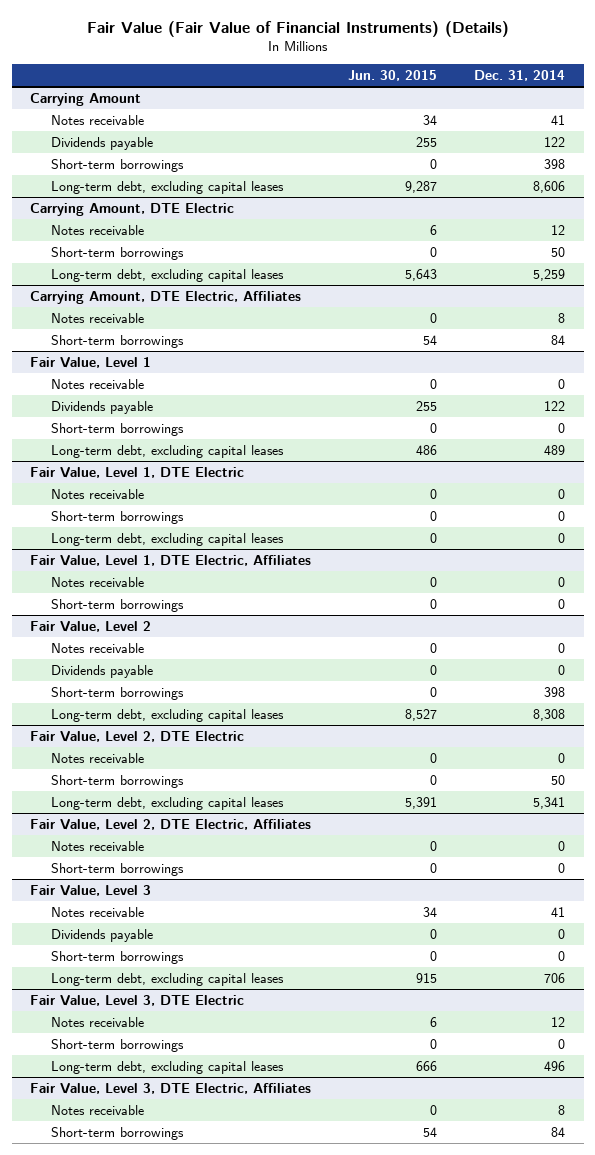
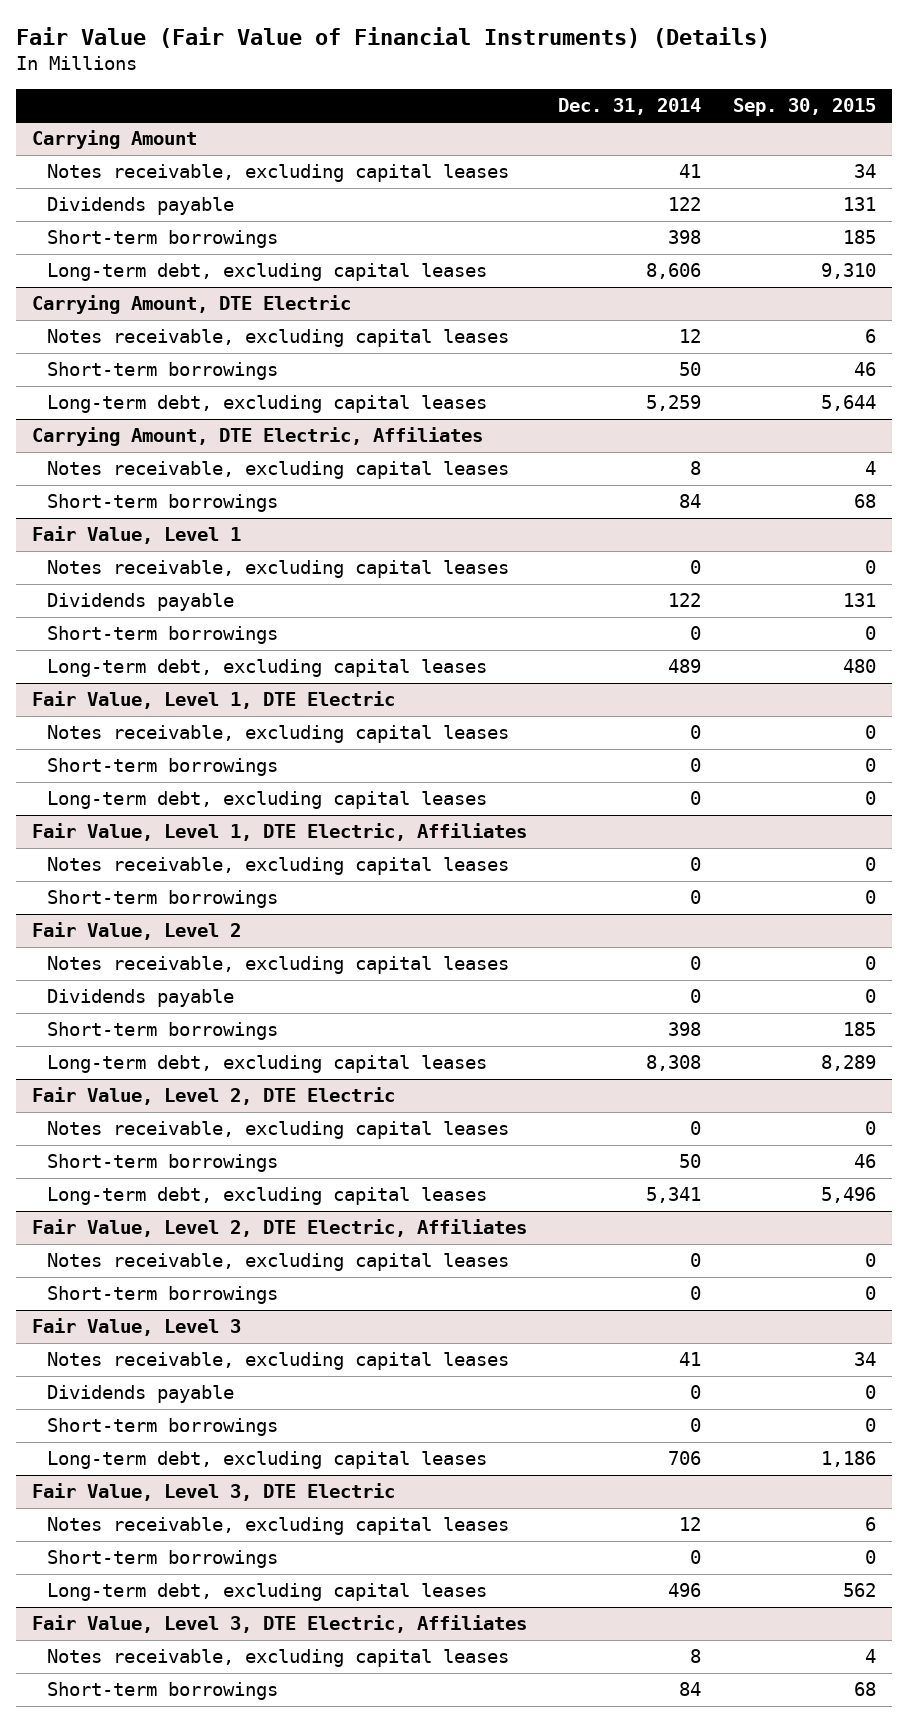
[348,69,438,81] Jun. 30, 2015 -> none
none -> [733,97,877,116] Sep. 30, 2015
[50,114,144,125] Notes receivable -> [46,164,509,183] Notes receivable, excluding capital leases
[50,224,144,235] Notes receivable -> [46,329,509,348] Notes receivable, excluding capital leases
[50,312,144,323] Notes receivable -> [46,461,509,480] Notes receivable, excluding capital leases
[50,378,144,389] Notes receivable -> [46,560,509,579] Notes receivable, excluding capital leases
[50,488,144,499] Notes receivable -> [46,725,509,744] Notes receivable, excluding capital leases
[50,576,144,587] Notes receivable -> [46,857,509,876] Notes receivable, excluding capital leases
[50,642,144,653] Notes receivable -> [46,956,509,975] Notes receivable, excluding capital leases
[50,752,144,763] Notes receivable -> [46,1121,509,1140] Notes receivable, excluding capital leases
[50,840,144,851] Notes receivable -> [46,1253,509,1272] Notes receivable, excluding capital leases
[50,906,144,917] Notes receivable -> [46,1352,509,1371] Notes receivable, excluding capital leases
[50,1016,144,1027] Notes receivable -> [46,1517,509,1536] Notes receivable, excluding capital leases
[50,1104,144,1115] Notes receivable -> [46,1649,509,1668] Notes receivable, excluding capital leases

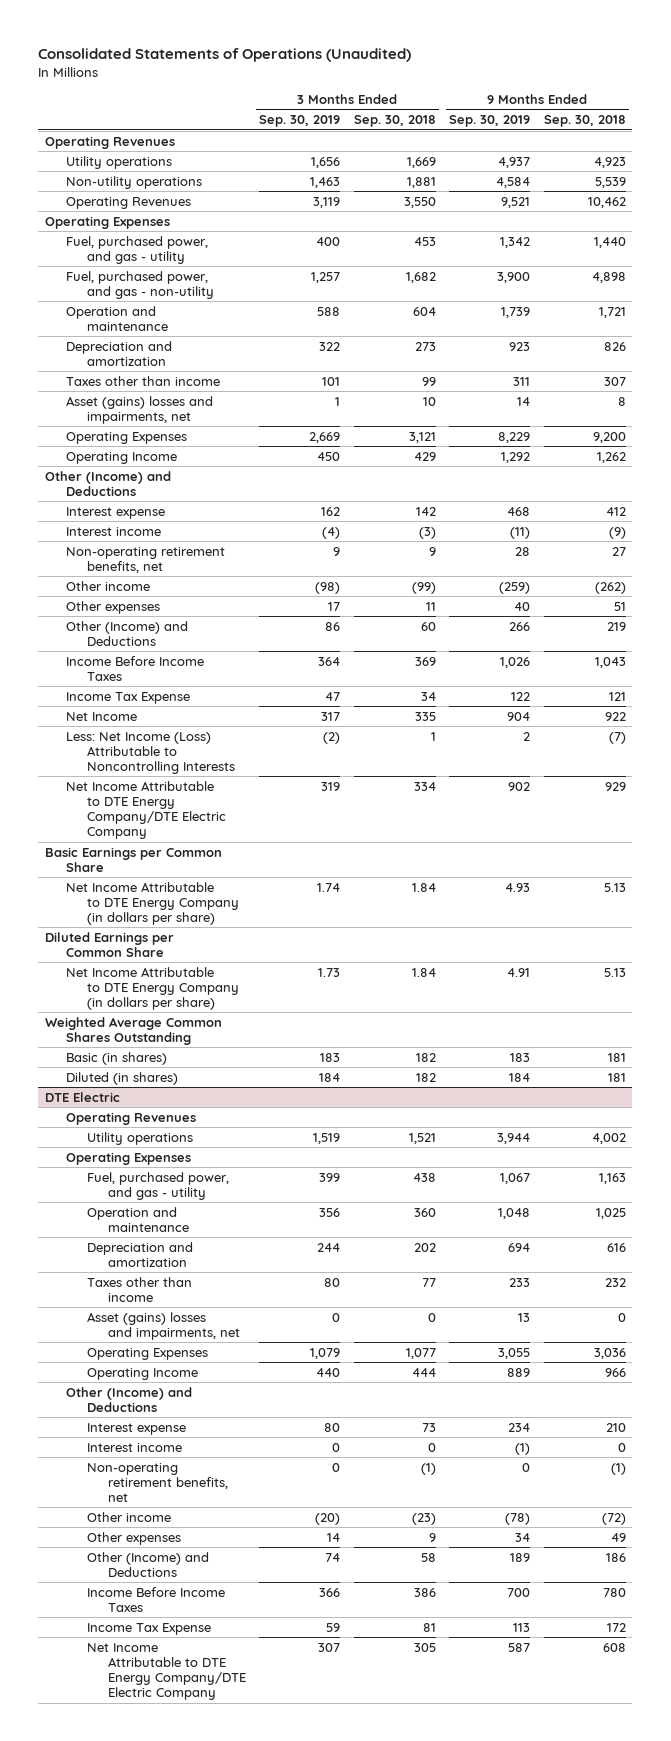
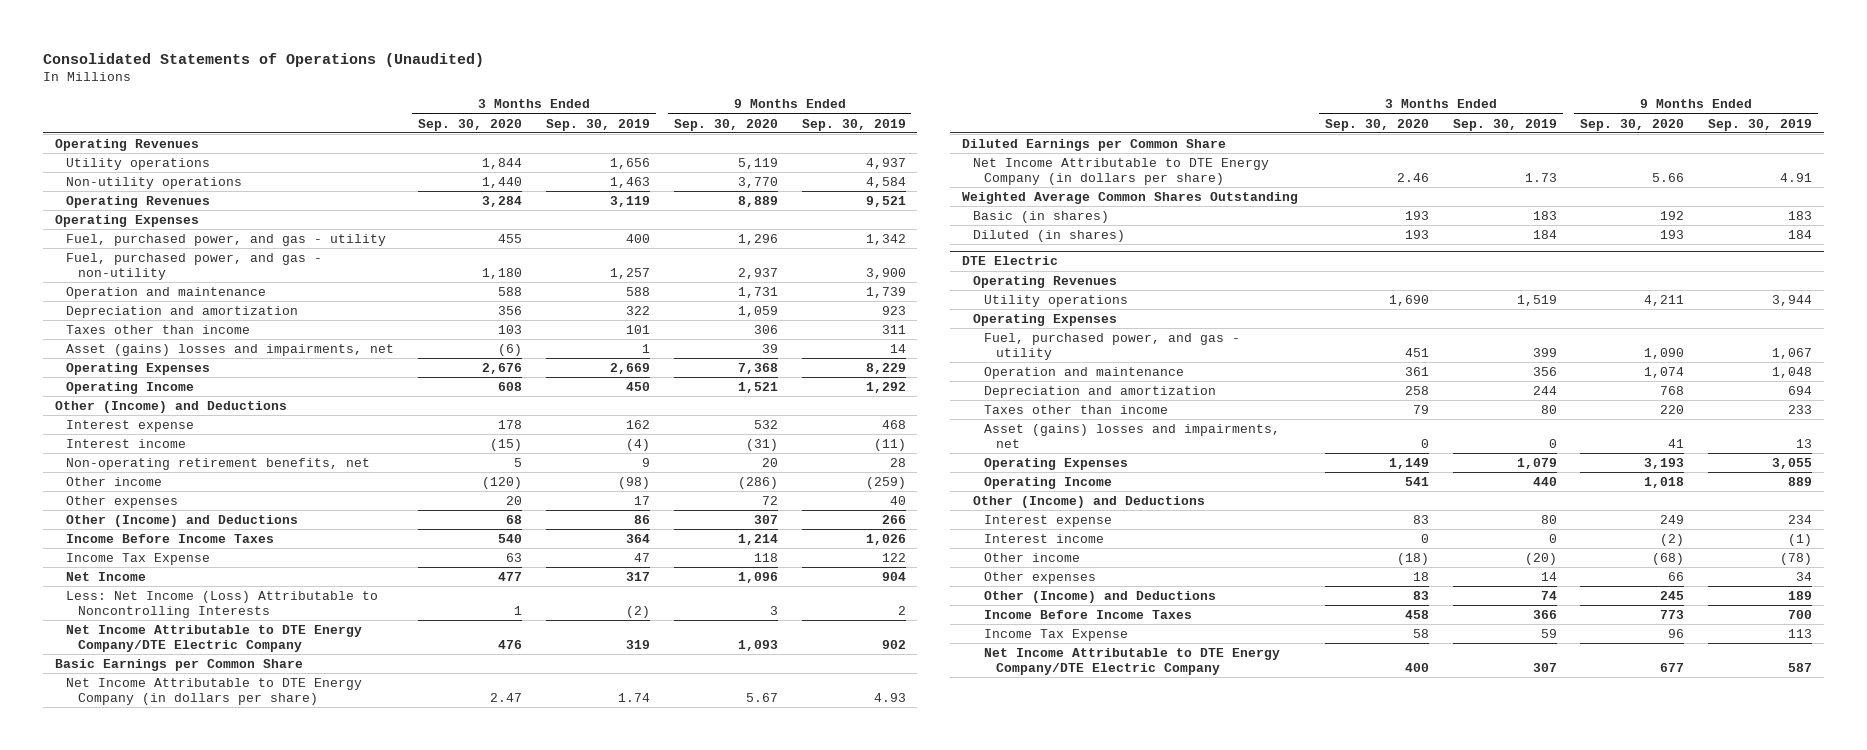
[353,115,436,128] Sep. 30, 2018 -> none
[543,115,626,128] Sep. 30, 2018 -> none
none -> [418,118,523,131] Sep. 30, 2020
none -> [673,118,778,131] Sep. 30, 2020
[86,1462,228,1503] Non-operating retirement benefits, net -> none

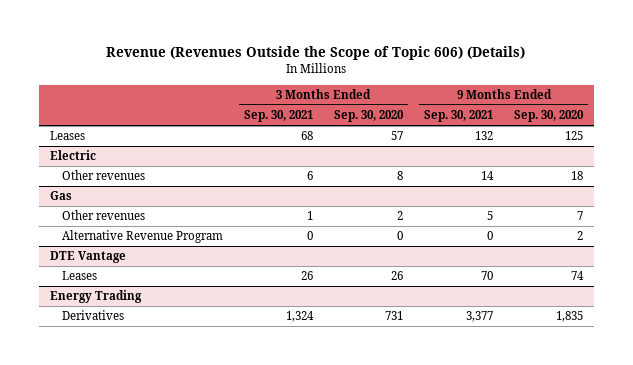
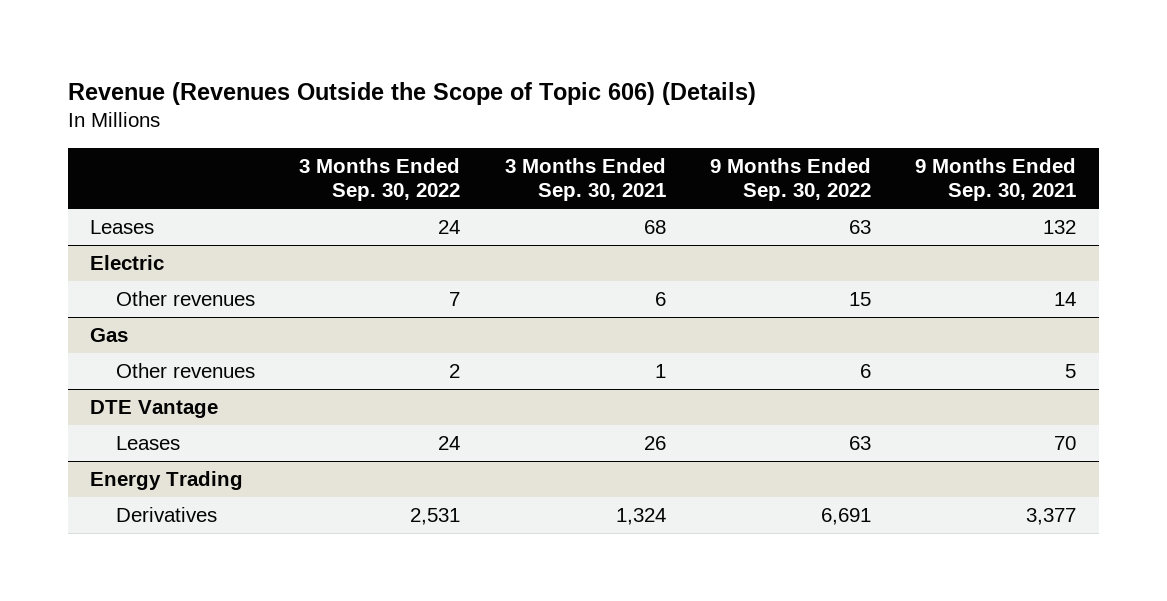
[333,110,404,123] Sep. 30, 2020 -> none
[514,110,585,123] Sep. 30, 2020 -> none
none -> [299,157,461,202] 3 Months Ended Sep. 30, 2022
none -> [710,157,872,202] 9 Months Ended Sep. 30, 2022
[61,230,223,244] Alternative Revenue Program -> none

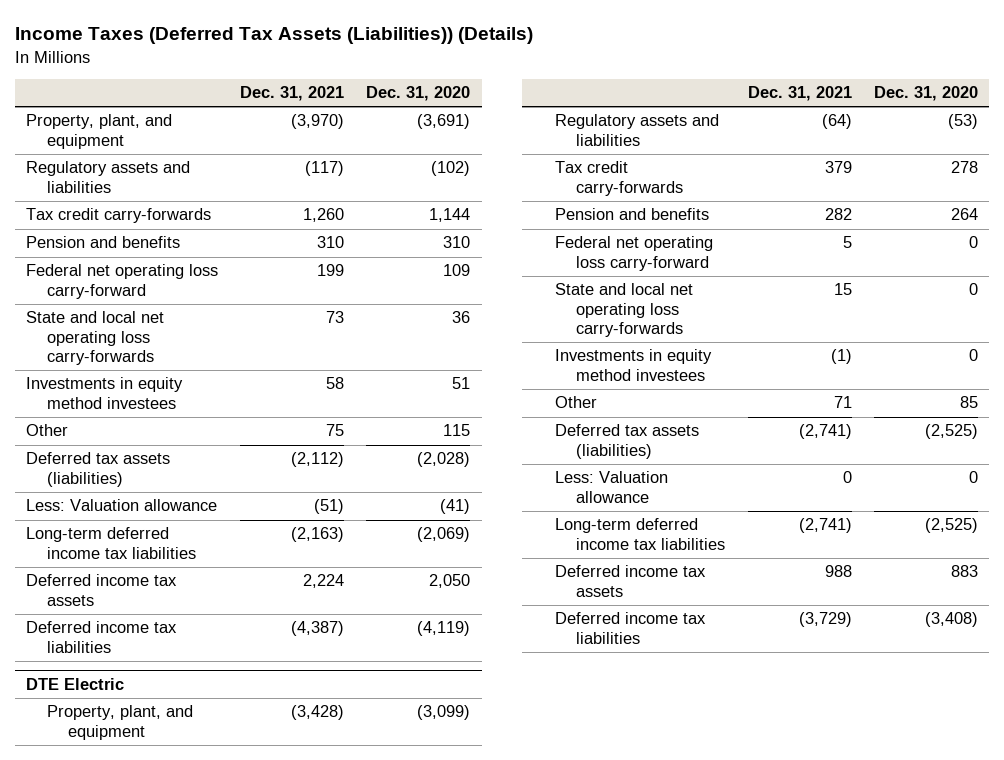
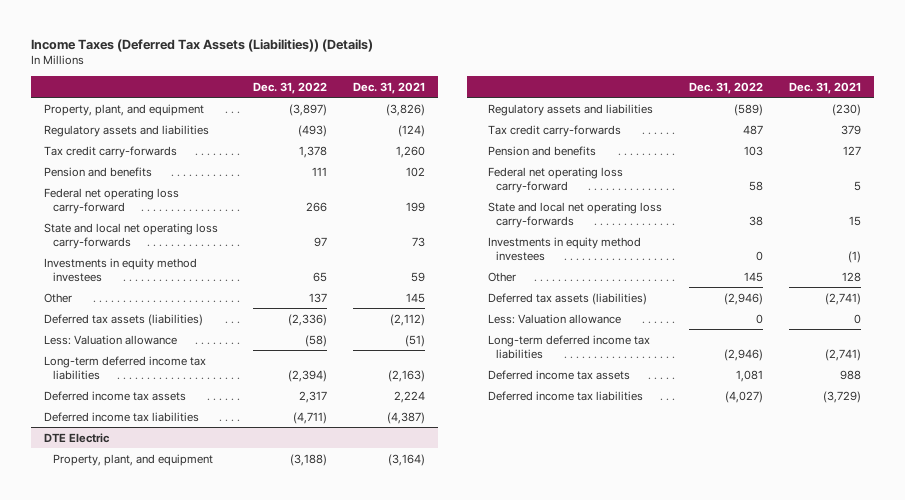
[366,86,471,102] Dec. 31, 2020 -> none
none -> [252,81,327,94] Dec. 31, 2022
[291,114,345,130] (3,970) -> [386,103,426,116] (3,826)
[305,161,345,177] (117) -> [398,124,426,137] (124)
[317,236,345,249] 310 -> [406,166,426,177] 102
[326,377,345,390] 58 -> [411,271,426,282] 59
[326,424,345,437] 75 -> [406,292,426,303] 145
[291,705,345,721] (3,428) -> [388,453,426,466] (3,164)
[821,114,852,130] (64) -> [831,103,861,116] (230)
[824,208,852,221] 282 -> [842,145,861,155] 127
[833,396,852,409] 71 -> [841,271,861,282] 128

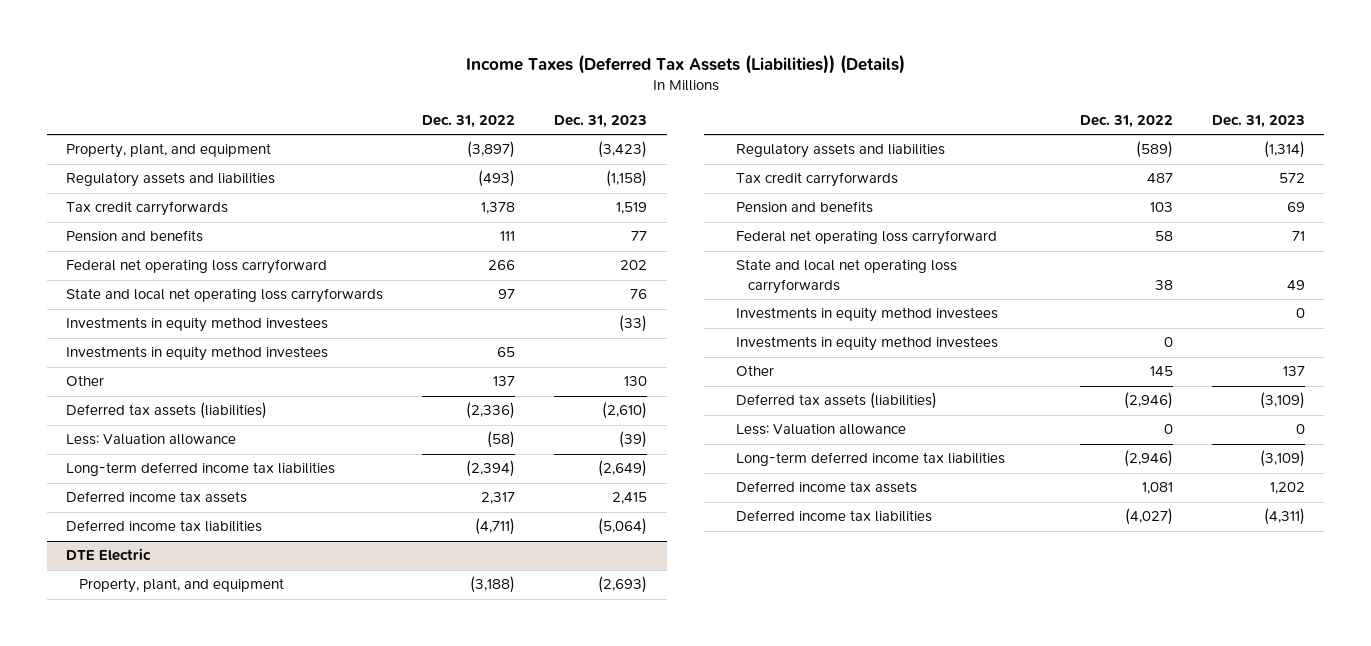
[353,81,426,94] Dec. 31, 2021 -> none
none -> [554,114,648,128] Dec. 31, 2023
[44,145,178,158] Tax credit carry-forwards -> [66,201,229,217] Tax credit carryforwards
[44,187,180,214] Federal net operating loss carry-forward -> [66,259,328,275] Federal net operating loss carryforward
[44,222,219,249] State and local net operating loss carry-forwards -> [66,288,384,304] State and local net operating loss carryforwards
none -> [66,317,329,333] Investments in equity method investees
[488,124,622,137] Tax credit carry-forwards -> [736,172,899,188] Tax credit carryforwards
[488,166,624,193] Federal net operating loss carry-forward -> [736,230,998,246] Federal net operating loss carryforward
[488,201,663,228] State and local net operating loss carry-forwards -> [736,259,958,294] State and local net operating loss carryforwards
none -> [736,307,999,323] Investments in equity method investees

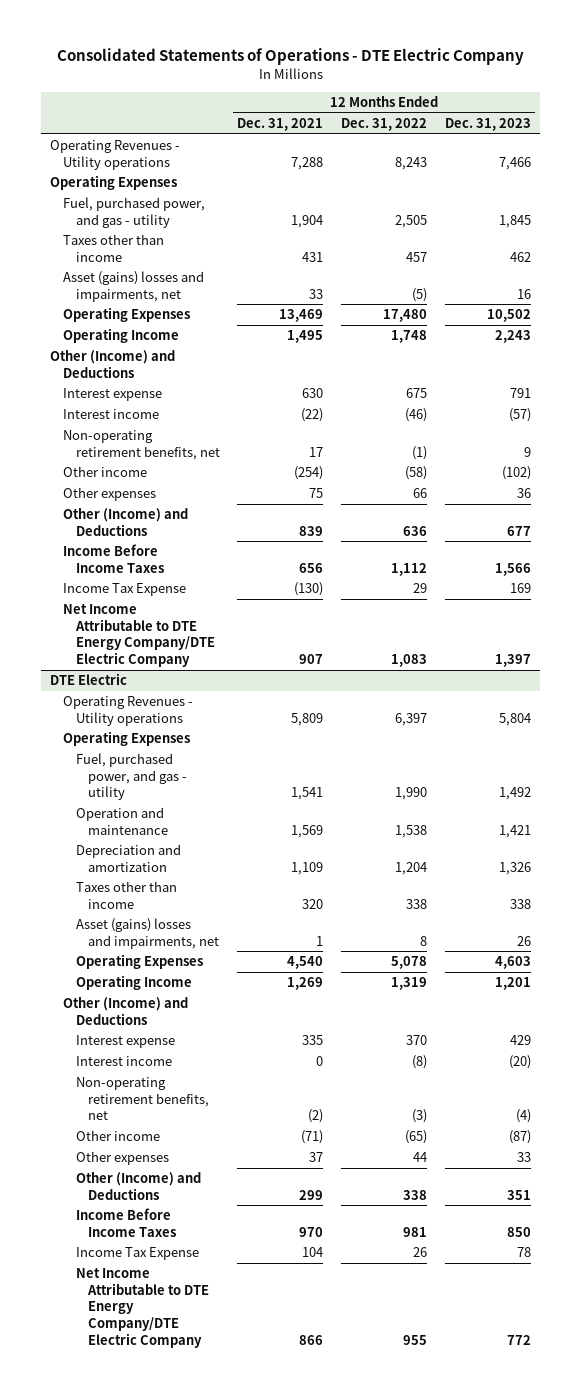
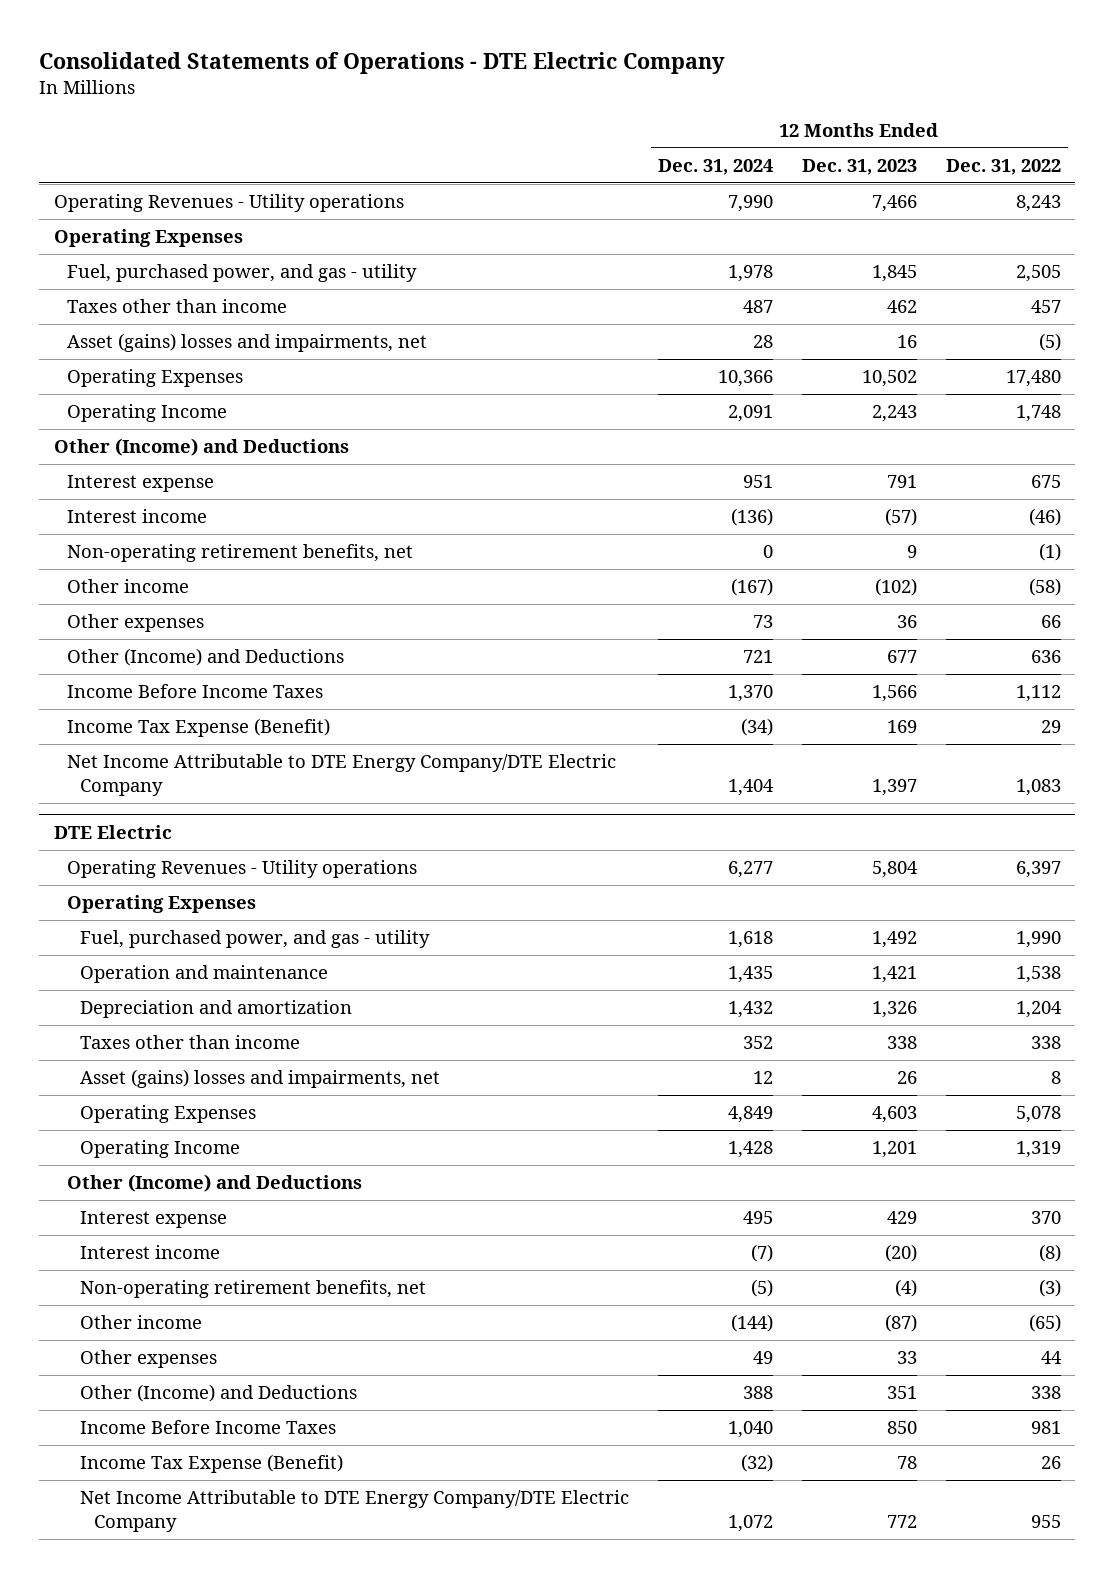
[237,117,324,131] Dec. 31, 2021 -> none
none -> [658,158,774,175] Dec. 31, 2024
[62,583,186,597] Income Tax Expense -> [67,718,331,738] Income Tax Expense (Benefit)
[75,1247,199,1261] Income Tax Expense -> [80,1454,344,1474] Income Tax Expense (Benefit)

